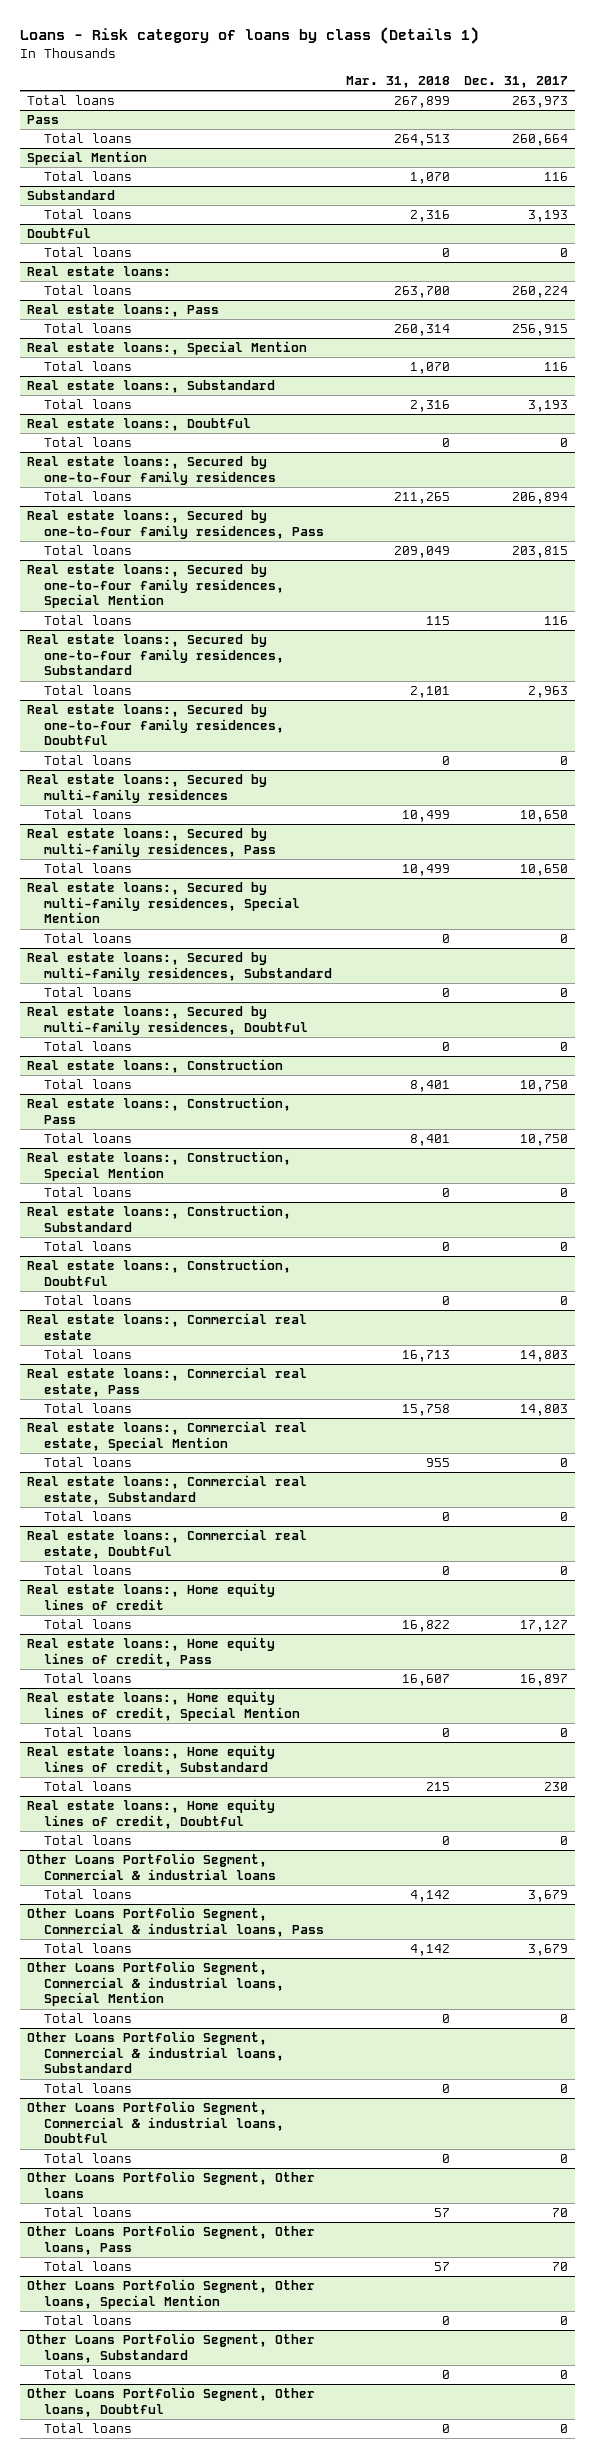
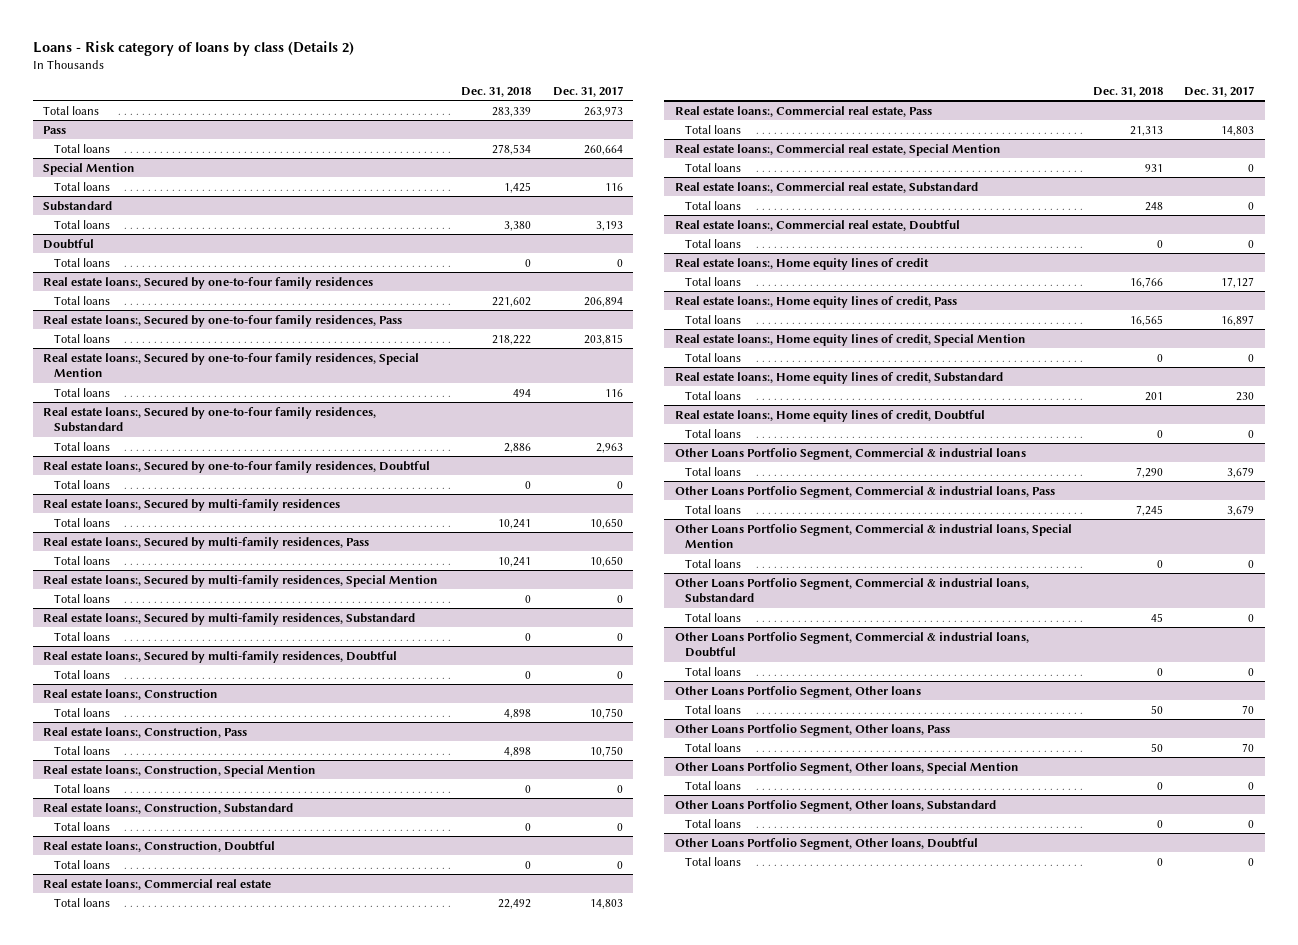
[20,27,480,45] Loans - Risk category of loans by class (Details 1) -> [32,40,354,56] Loans - Risk category of loans by class (Details 2)
[346,76,451,89] Mar. 31, 2018 -> none
none -> [461,86,532,97] Dec. 31, 2018
[27,266,172,277] Real estate loans: -> none
[44,285,133,296] Total loans -> none
[27,304,220,318] Real estate loans:, Pass -> none
[44,323,133,334] Total loans -> none
[27,341,308,356] Real estate loans:, Special Mention -> none
[44,361,133,372] Total loans -> none
[27,380,276,394] Real estate loans:, Substandard -> none
[44,399,133,410] Total loans -> none
[27,418,252,432] Real estate loans:, Doubtful -> none
[44,437,133,448] Total loans -> none

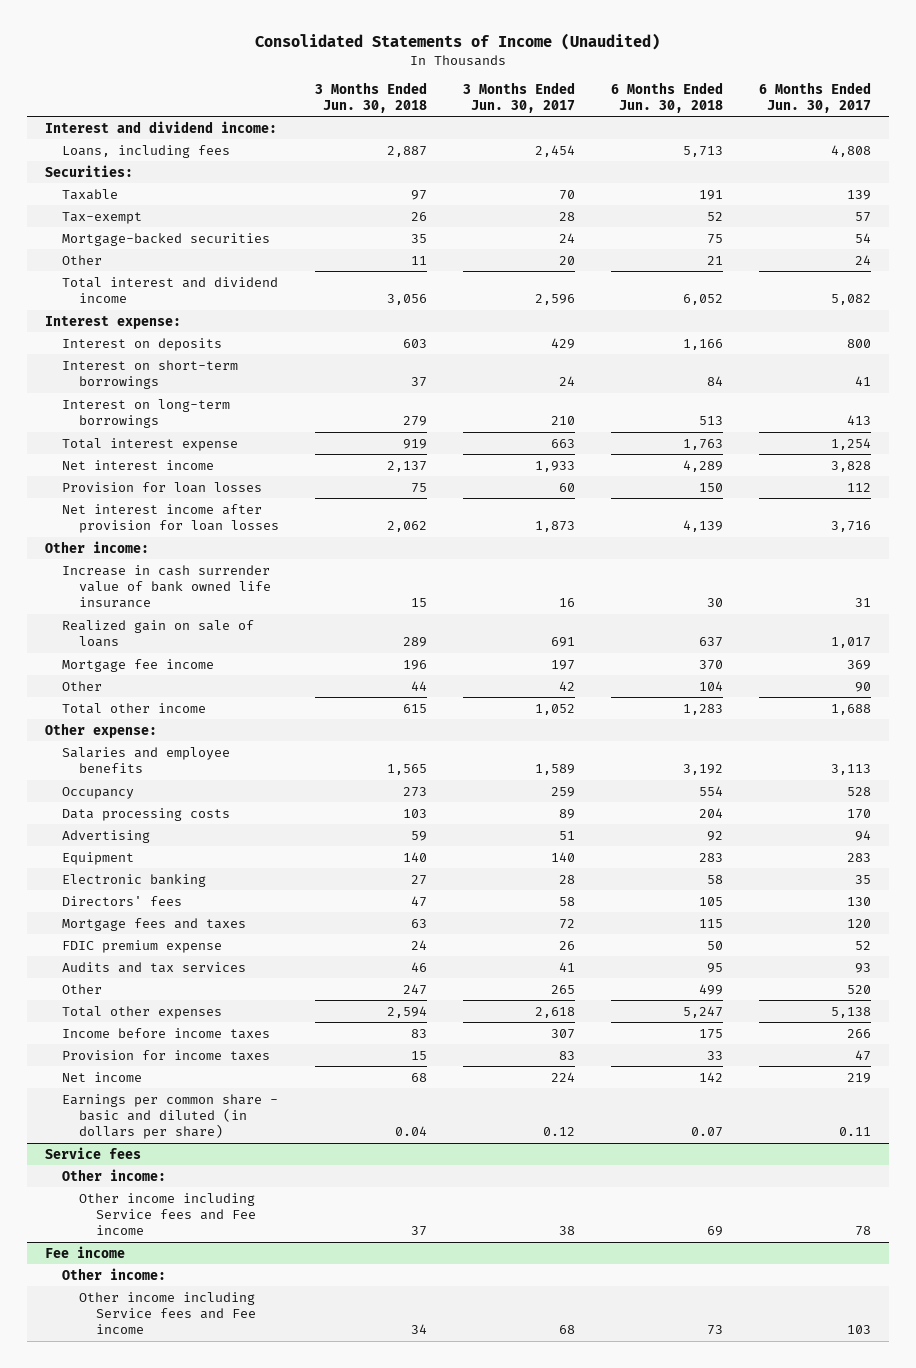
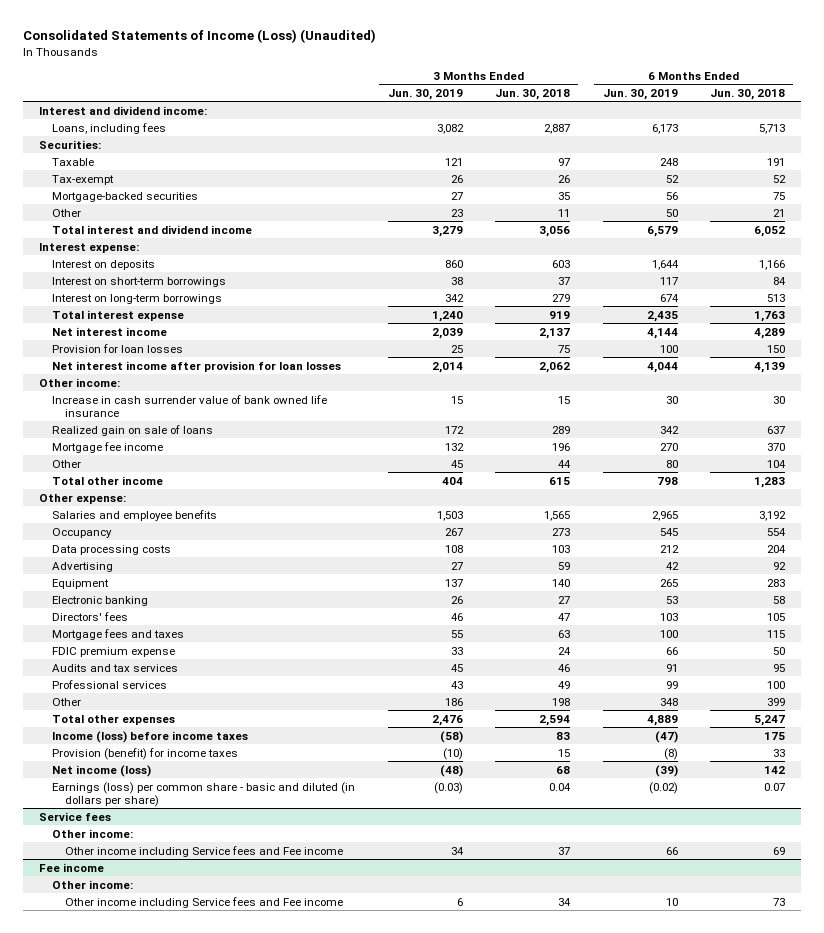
[255,33,661,51] Consolidated Statements of Income (Unaudited) -> [22,29,376,44] Consolidated Statements of Income (Loss) (Unaudited)
[462,81,575,113] 3 Months Ended Jun. 30, 2017 -> none
[758,81,871,113] 6 Months Ended Jun. 30, 2017 -> none
none -> [387,88,463,100] Jun. 30, 2019
none -> [602,88,678,100] Jun. 30, 2019
none -> [52,679,168,689] Professional services
[402,983,427,995] 247 -> [552,697,571,706] 198
[698,983,723,995] 499 -> [767,697,786,706] 399
[62,1027,271,1039] Income before income taxes -> [52,730,249,743] Income (loss) before income taxes
[62,1049,271,1061] Provision for income taxes -> [52,747,239,760] Provision (benefit) for income taxes
[62,1071,143,1082] Net income -> [52,764,152,777] Net income (loss)
[62,1093,279,1140] Earnings per common share - basic and diluted (in dollars per share) -> [52,781,356,807] Earnings (loss) per common share - basic and diluted (in dollars per share)

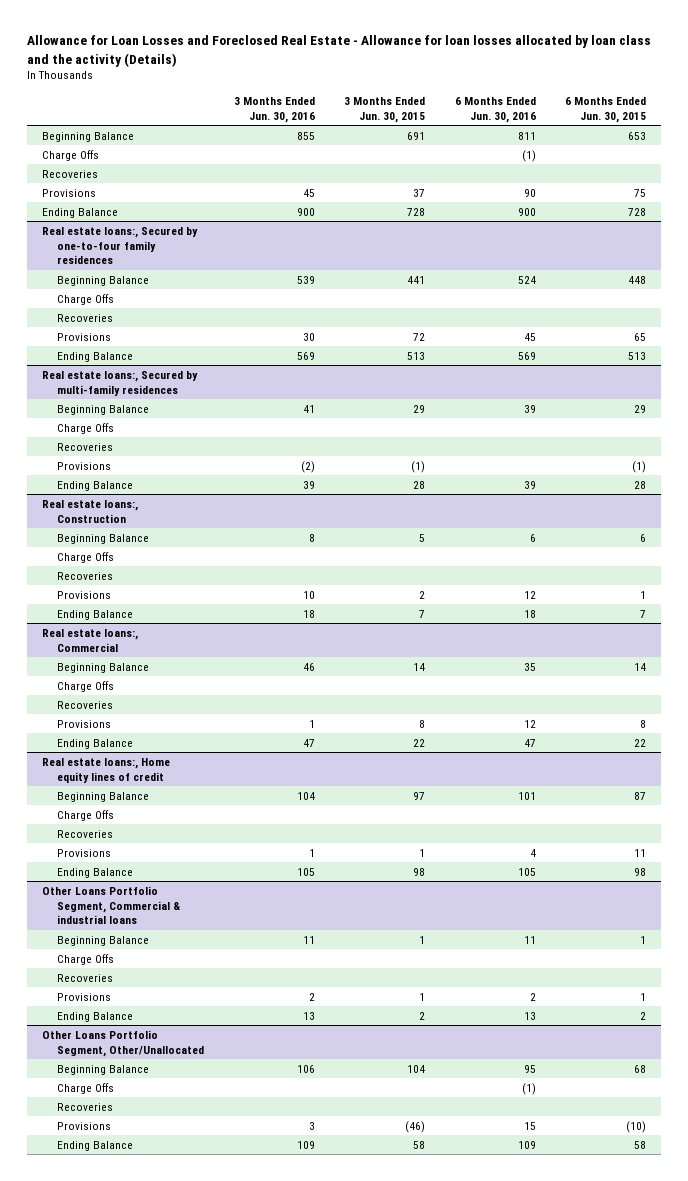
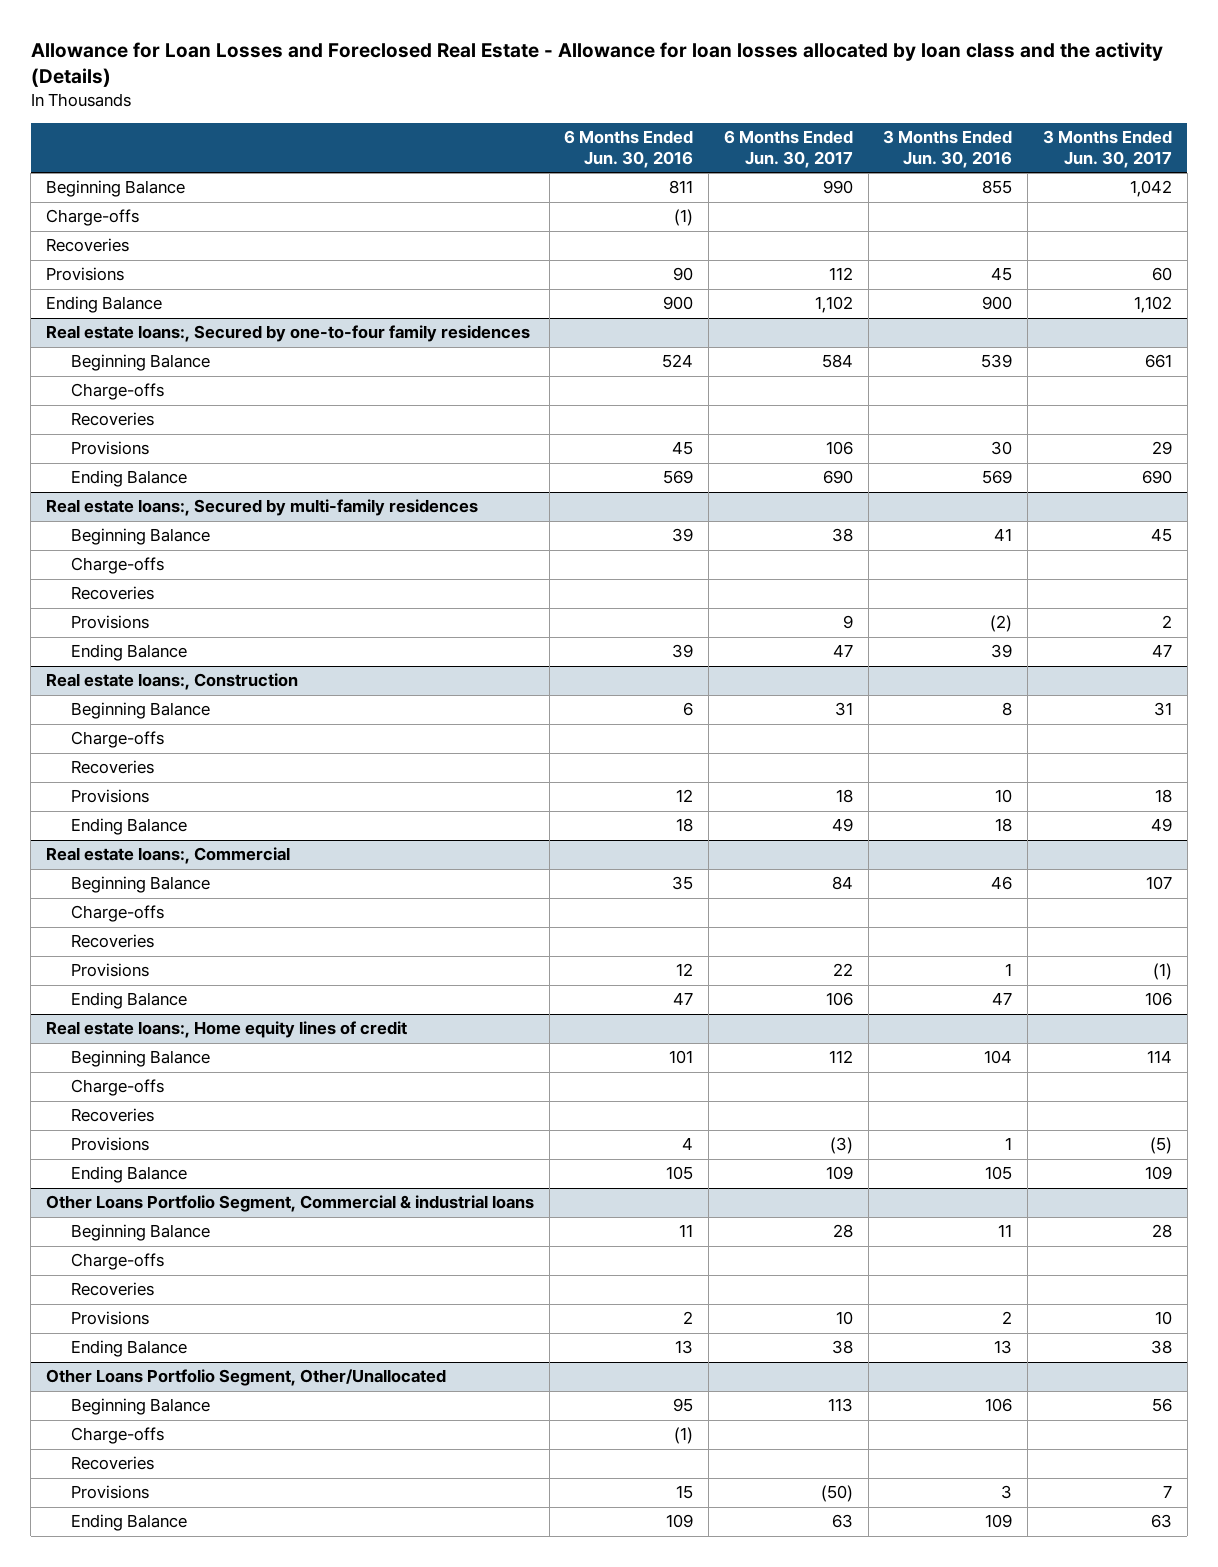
[344,97,426,123] 3 Months Ended Jun. 30, 2015 -> none
[565,97,647,123] 6 Months Ended Jun. 30, 2015 -> none
none -> [723,130,853,168] 6 Months Ended Jun. 30, 2017
none -> [1043,130,1173,168] 3 Months Ended Jun. 30, 2017
[41,149,99,161] Charge Offs -> [45,209,139,227] Charge-offs
[57,293,115,305] Charge Offs -> [71,383,165,401] Charge-offs
[57,422,115,434] Charge Offs -> [71,557,165,575] Charge-offs
[57,551,115,563] Charge Offs -> [71,731,165,749] Charge-offs
[57,680,115,692] Charge Offs -> [71,905,165,923] Charge-offs
[57,809,115,821] Charge Offs -> [71,1079,165,1097] Charge-offs
[57,953,115,965] Charge Offs -> [71,1253,165,1271] Charge-offs
[57,1082,115,1094] Charge Offs -> [71,1427,165,1445] Charge-offs

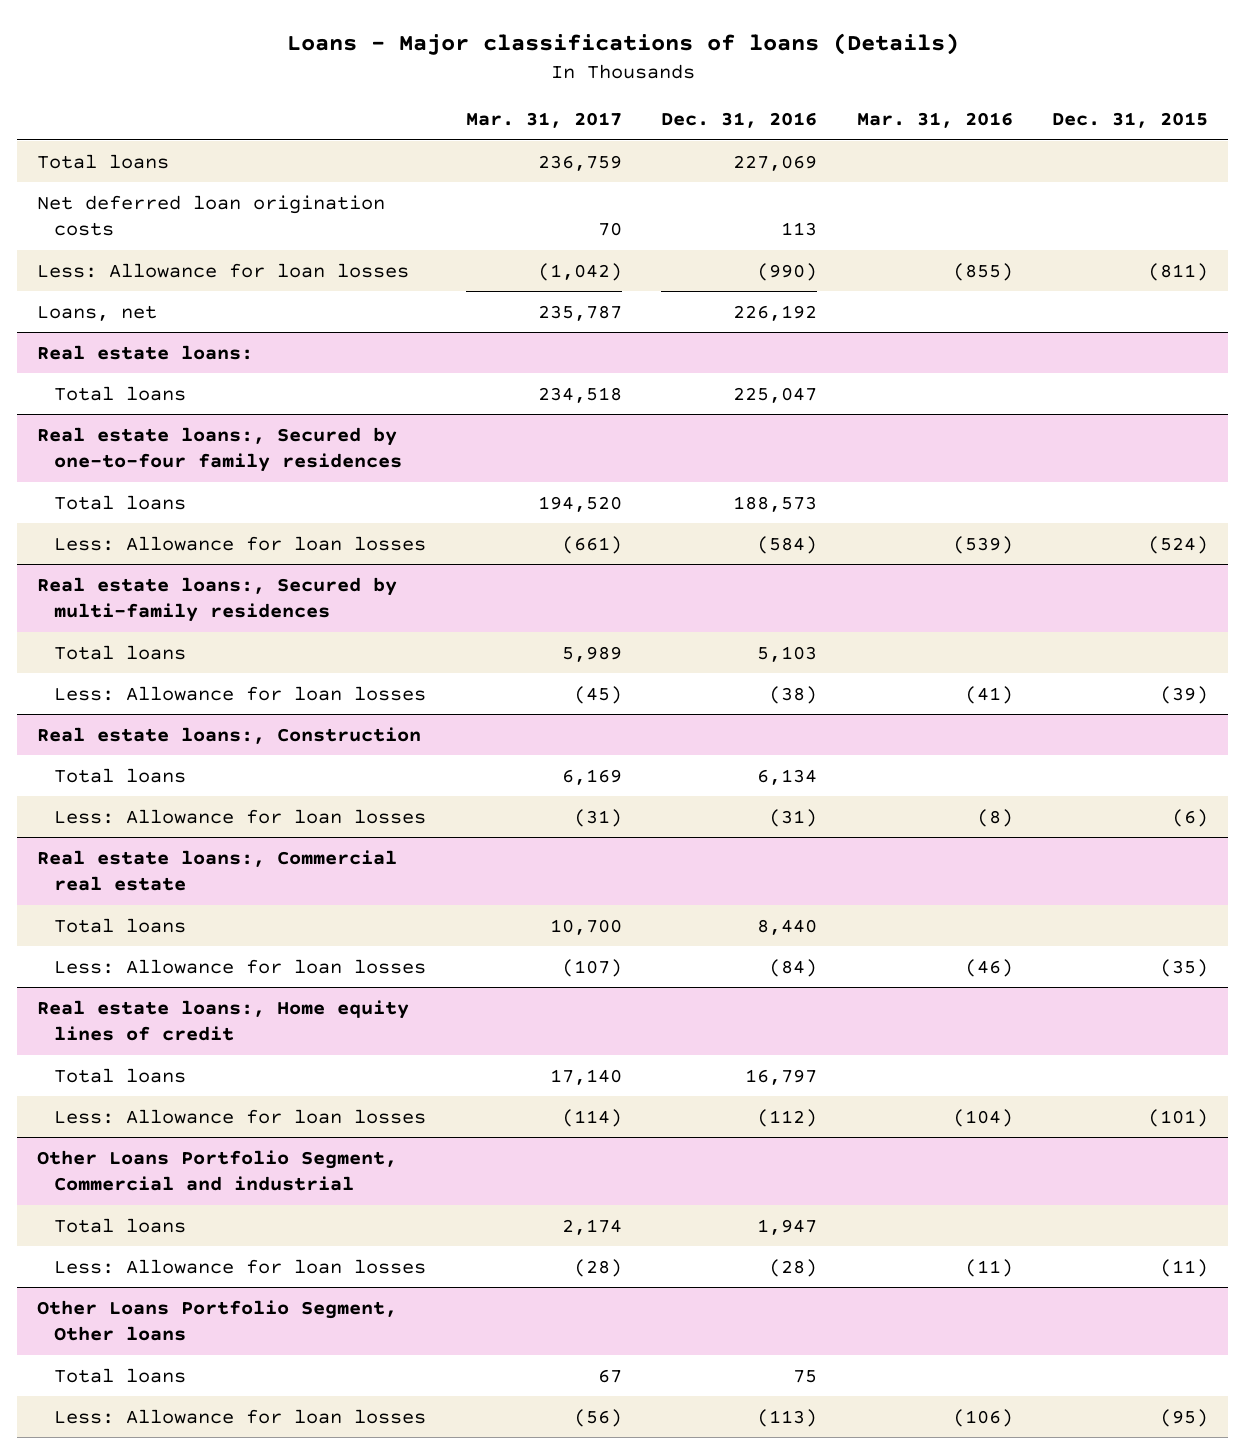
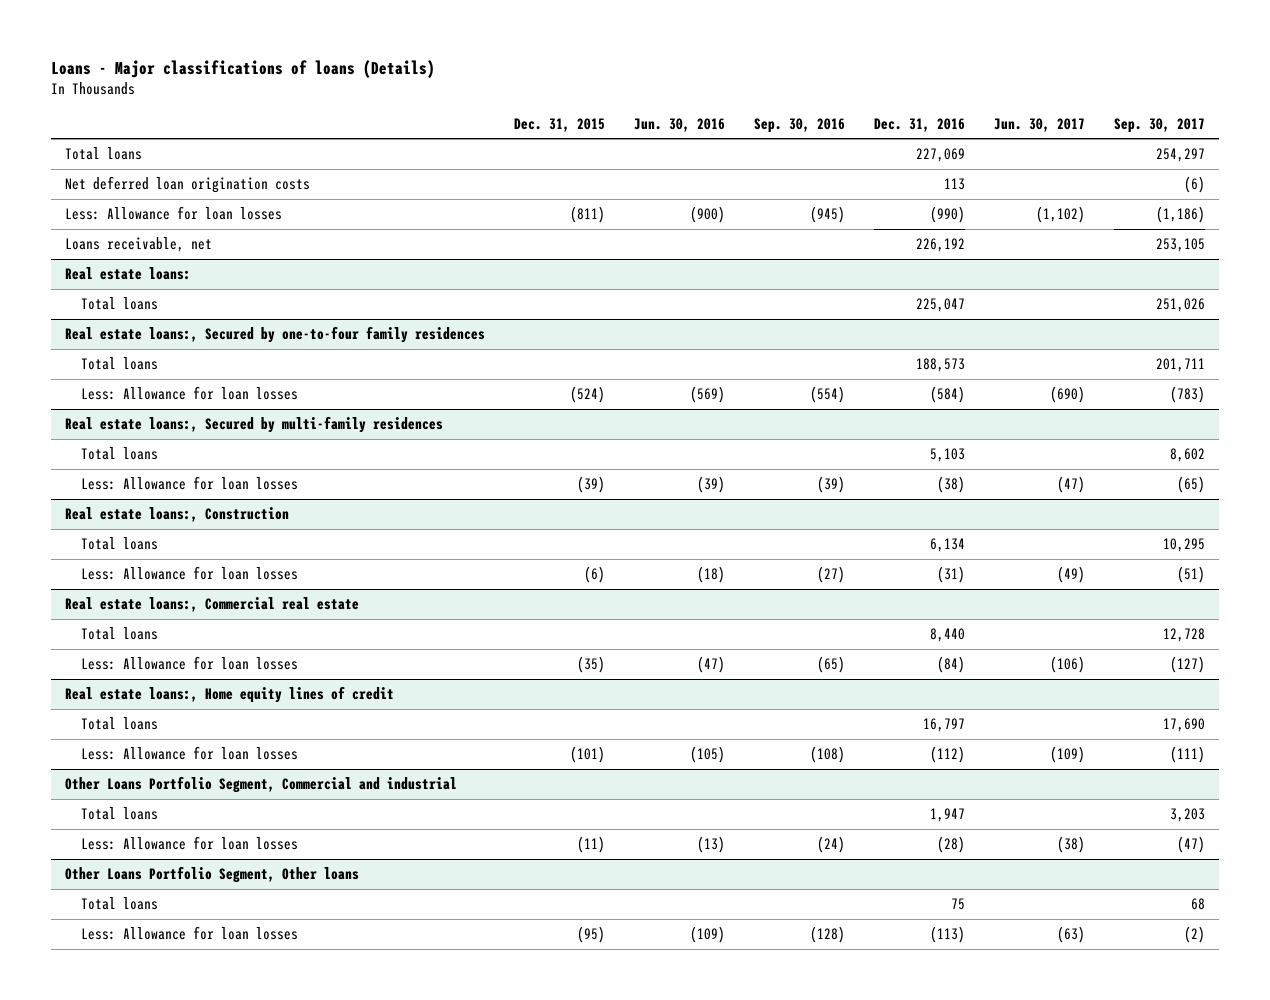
[465,112,622,129] Mar. 31, 2017 -> none
[856,112,1013,129] Mar. 31, 2016 -> none
none -> [634,117,726,132] Jun. 30, 2016
none -> [753,117,845,133] Sep. 30, 2016
none -> [993,117,1085,132] Jun. 30, 2017
none -> [1113,117,1205,133] Sep. 30, 2017
[37,304,158,321] Loans, net -> [65,237,213,253] Loans receivable, net

